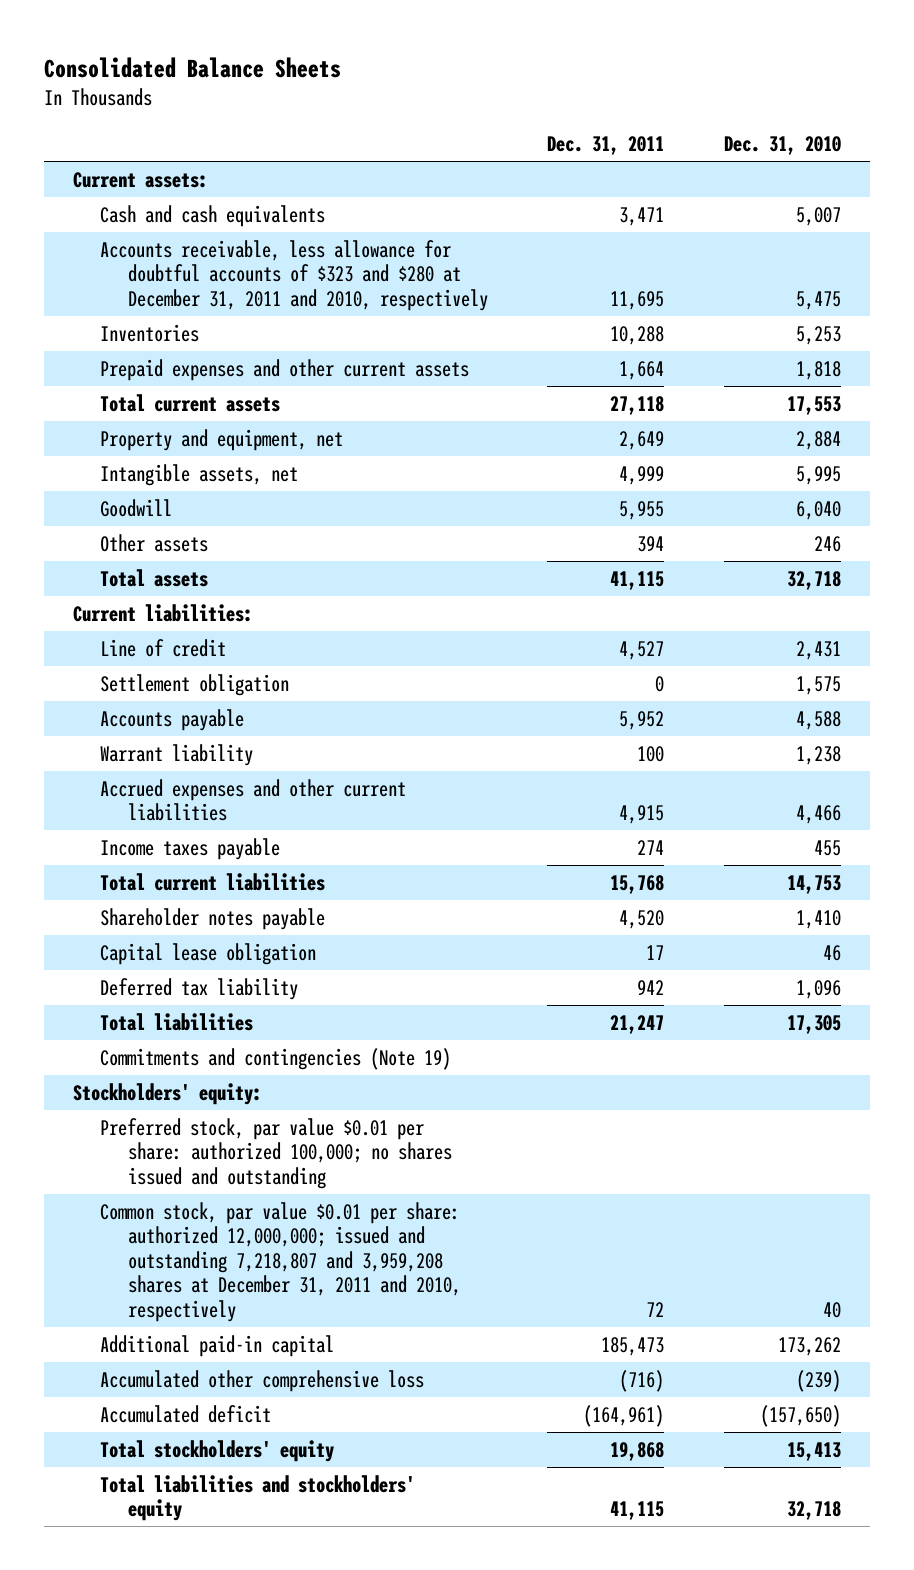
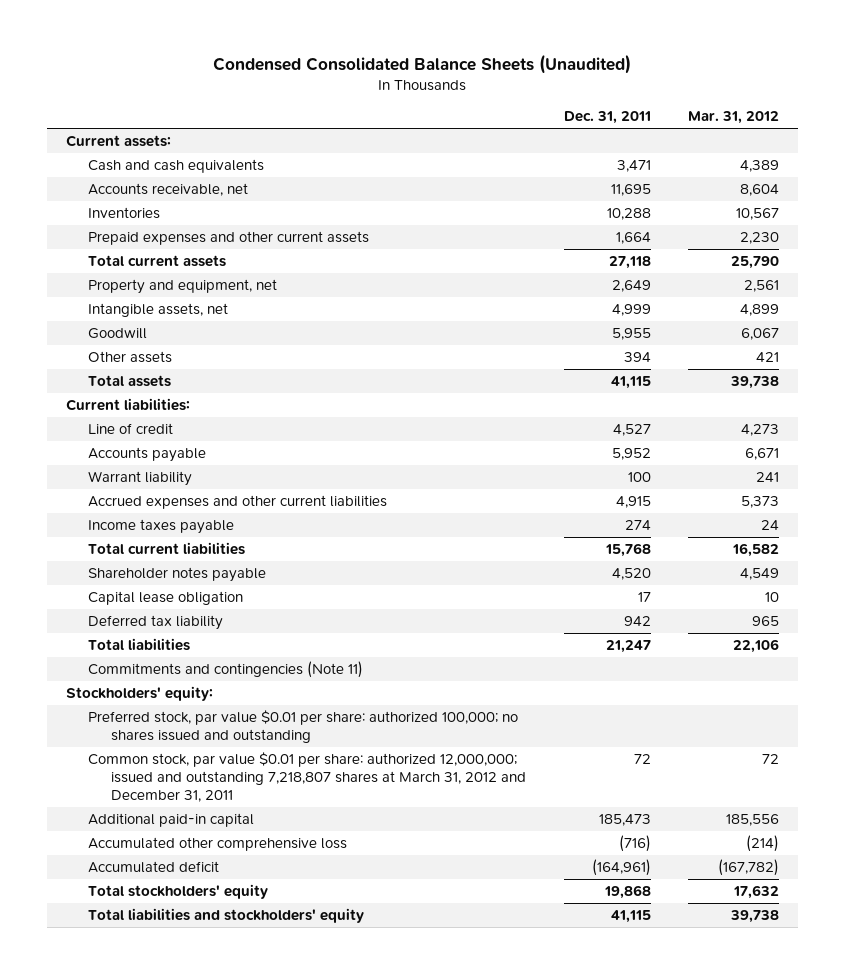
[43,56,341,78] Consolidated Balance Sheets -> [213,53,632,74] Condensed Consolidated Balance Sheets (Unaudited)
[723,136,841,156] Dec. 31, 2010 -> none
none -> [688,111,780,125] Mar. 31, 2012
[100,239,488,311] Accounts receivable, less allowance for doubtful accounts of $323 and $280 at December 31, 2011 and 2010, respectively -> [88,182,249,196] Accounts receivable, net
[100,673,290,696] Settlement obligation -> none
[100,1047,452,1070] Commitments and contingencies (Note 19) -> [88,660,364,678] Commitments and contingencies (Note 11)
[100,1201,461,1322] Common stock, par value $0.01 per share: authorized 12,000,000; issued and outstanding 7,218,807 and 3,959,208 shares at December 31, 2011 and 2010, respectively -> [88,751,526,802] Common stock, par value $0.01 per share: authorized 12,000,000; issued and outstanding 7,218,807 shares at March 31, 2012 and December 31, 2011

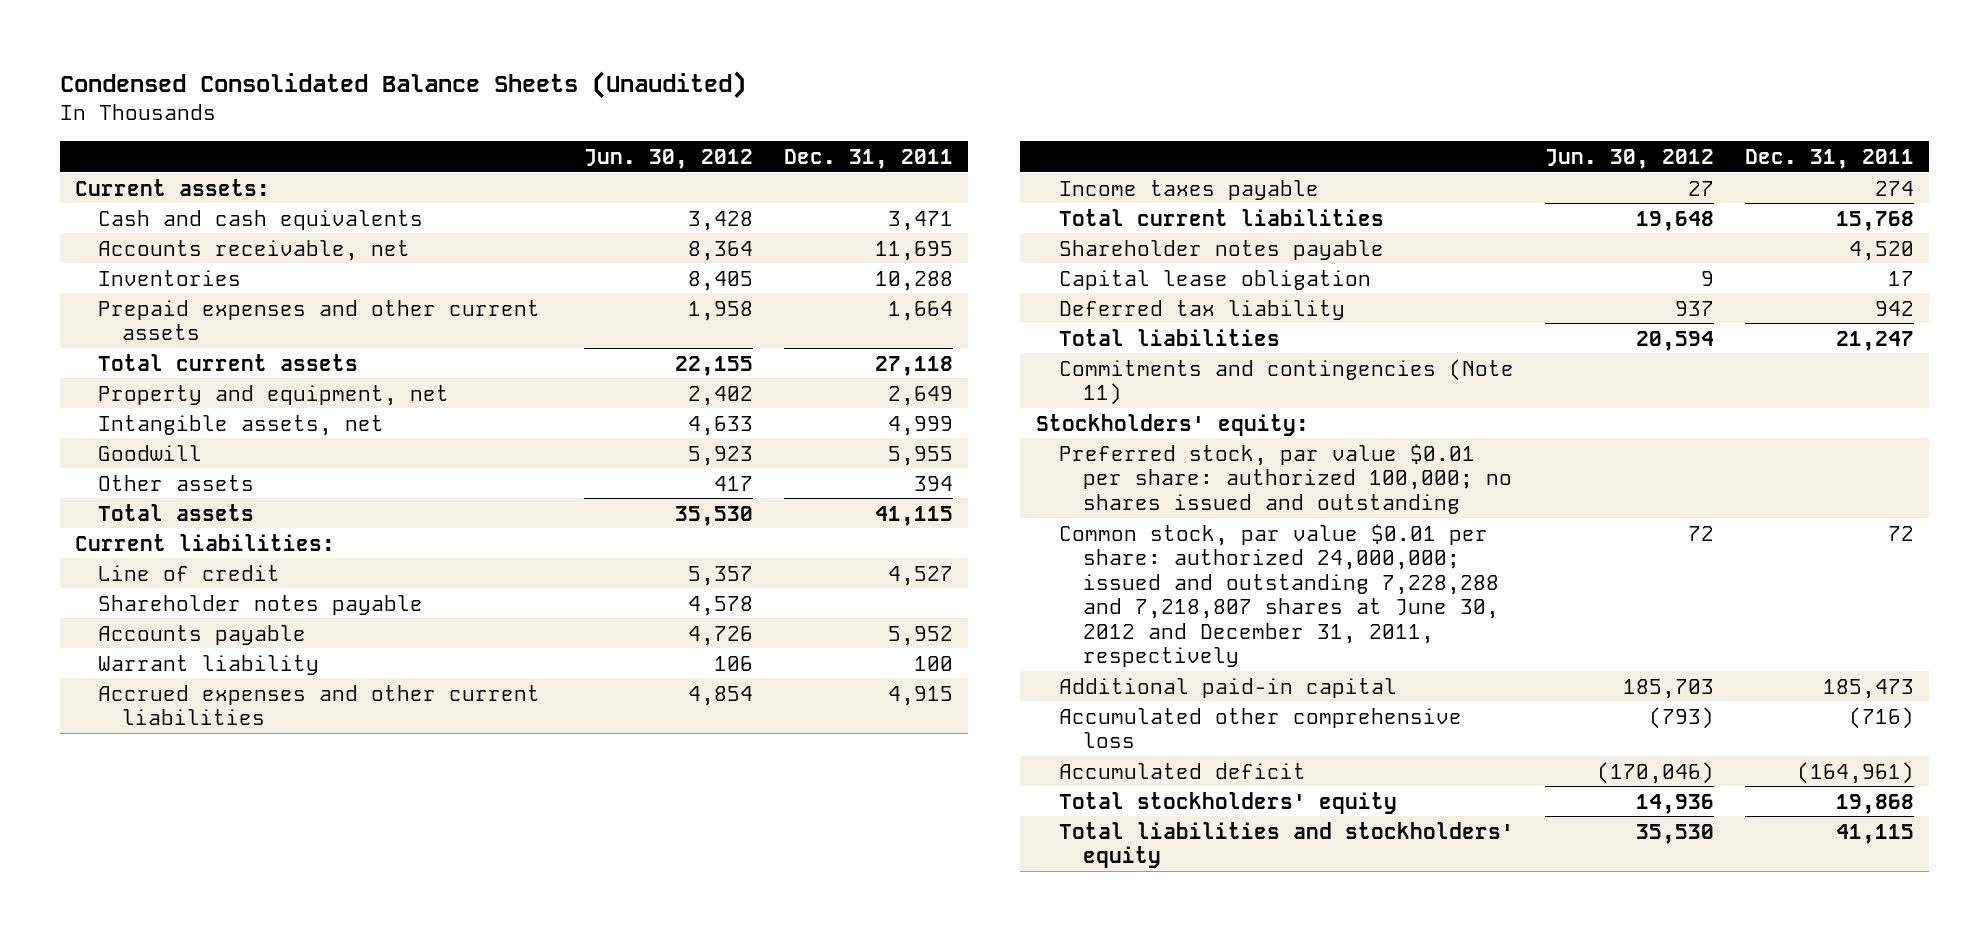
[688,111,780,125] Mar. 31, 2012 -> none
none -> [583,149,753,170] Jun. 30, 2012
none -> [98,594,424,615] Shareholder notes payable
[88,751,526,802] Common stock, par value $0.01 per share: authorized 12,000,000; issued and outstanding 7,218,807 shares at March 31, 2012 and December 31, 2011 -> [1059,523,1499,668] Common stock, par value $0.01 per share: authorized 24,000,000; issued and outstanding 7,228,288 and 7,218,807 shares at June 30, 2012 and December 31, 2011, respectively

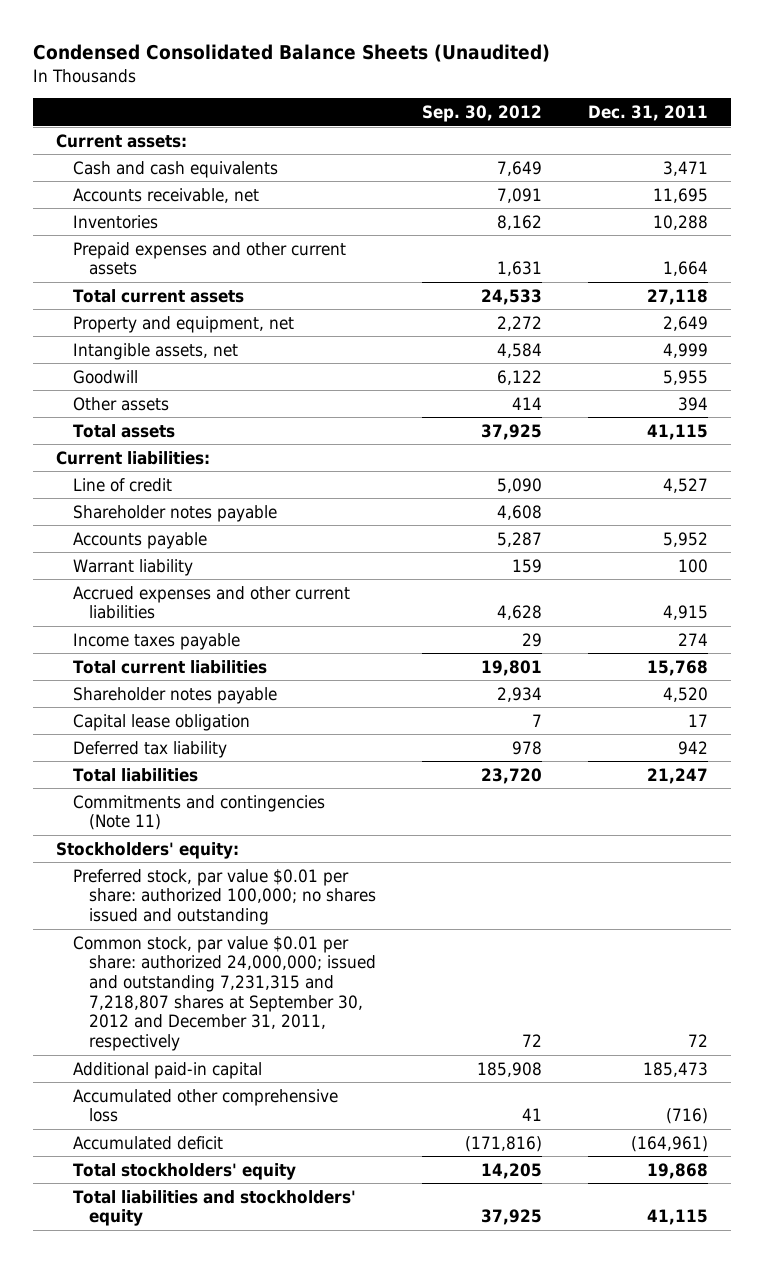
[583,149,753,170] Jun. 30, 2012 -> none
none -> [422,105,543,123] Sep. 30, 2012
[1059,523,1499,668] Common stock, par value $0.01 per share: authorized 24,000,000; issued and outstanding 7,228,288 and 7,218,807 shares at June 30, 2012 and December 31, 2011, respectively -> [72,935,377,1051] Common stock, par value $0.01 per share: authorized 24,000,000; issued and outstanding 7,231,315 and 7,218,807 shares at September 30, 2012 and December 31, 2011, respectively

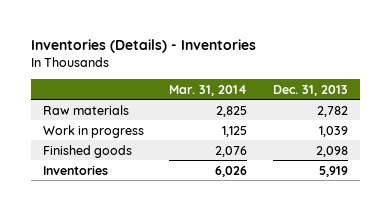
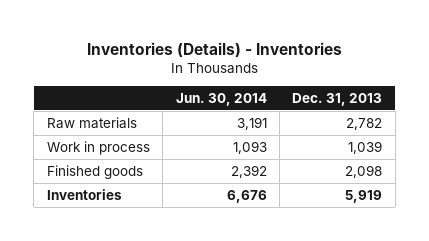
[169,84,248,96] Mar. 31, 2014 -> none
none -> [175,92,267,106] Jun. 30, 2014
[43,124,145,138] Work in progress -> [46,140,150,155] Work in process

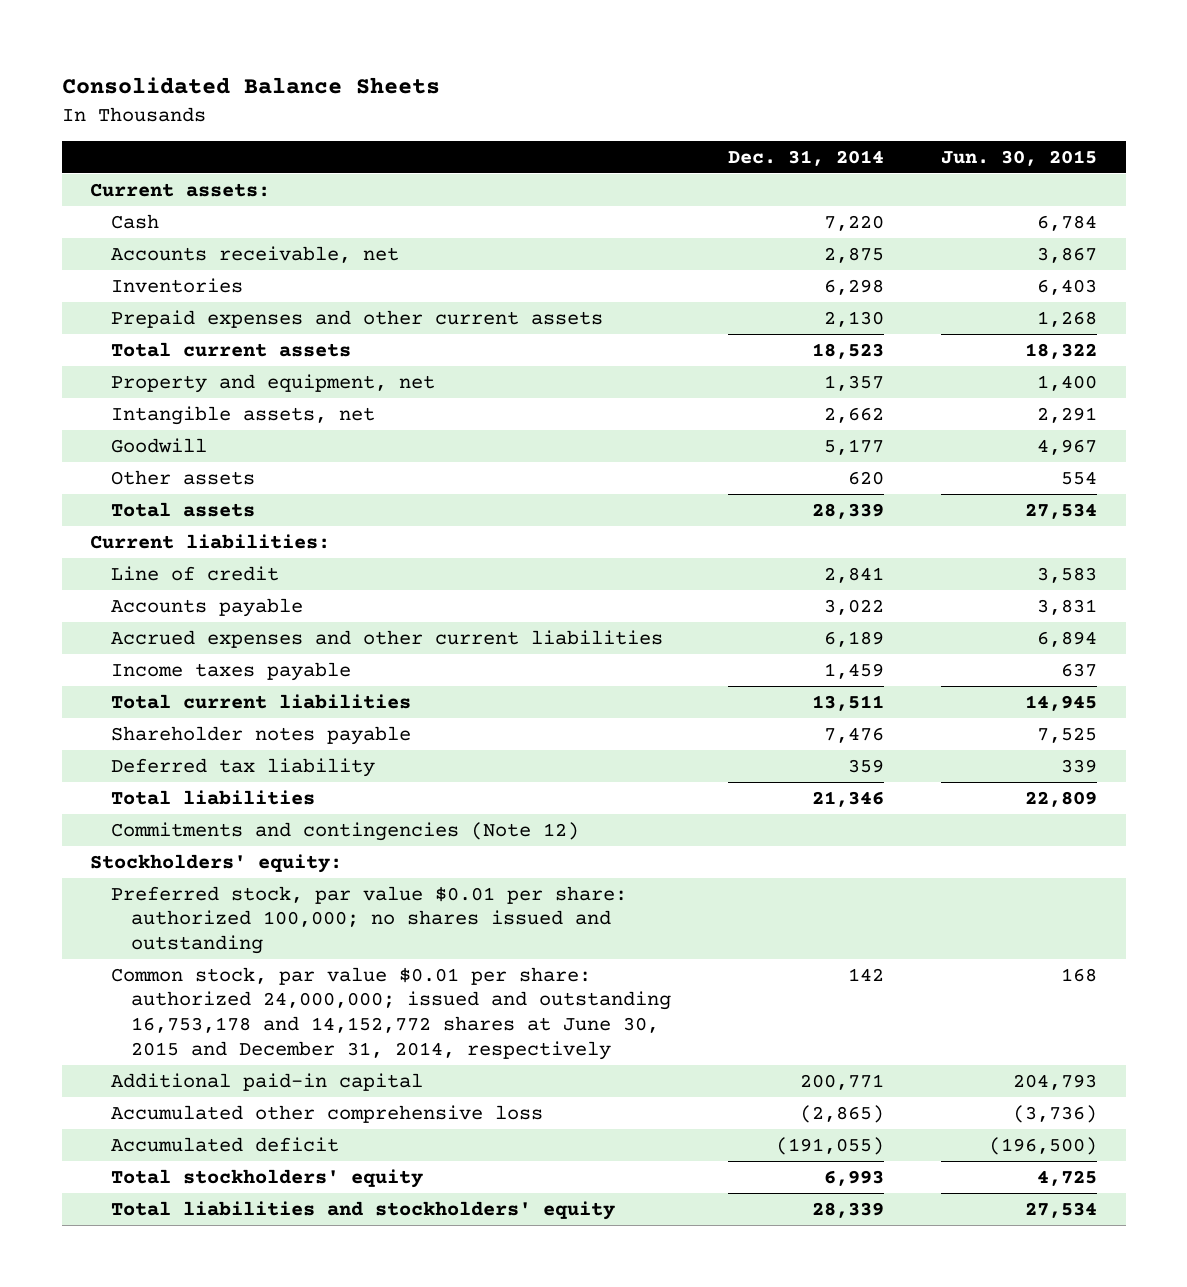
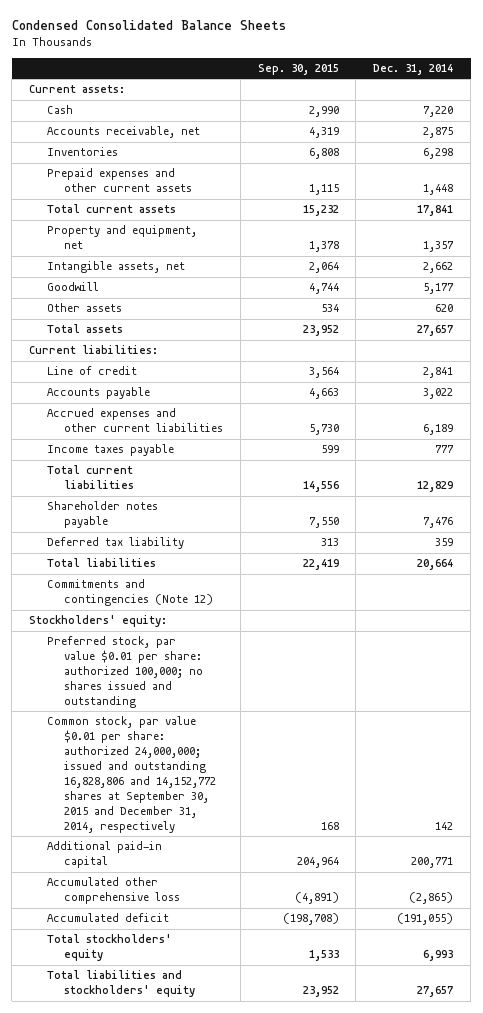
[61,77,440,95] Consolidated Balance Sheets -> [11,20,286,31] Condensed Consolidated Balance Sheets
[941,149,1098,166] Jun. 30, 2015 -> none
none -> [257,64,339,76] Sep. 30, 2015
[824,310,885,327] 2,130 -> [423,184,454,196] 1,448
[812,342,885,359] 18,523 -> [417,205,454,217] 17,841
[812,502,885,519] 28,339 -> [417,325,454,337] 27,657
[824,662,885,679] 1,459 -> [435,445,455,454] 777
[812,694,885,711] 13,511 -> [417,481,454,493] 12,829
[812,790,885,807] 21,346 -> [417,559,454,571] 20,664
[110,966,672,1060] Common stock, par value $0.01 per share: authorized 24,000,000; issued and outstanding 16,753,178 and 14,152,772 shares at June 30, 2015 and December 31, 2014, respectively -> [46,716,216,833] Common stock, par value $0.01 per share: authorized 24,000,000; issued and outstanding 16,828,806 and 14,152,772 shares at September 30, 2015 and December 31, 2014, respectively
[812,1201,885,1218] 28,339 -> [417,986,454,998] 27,657

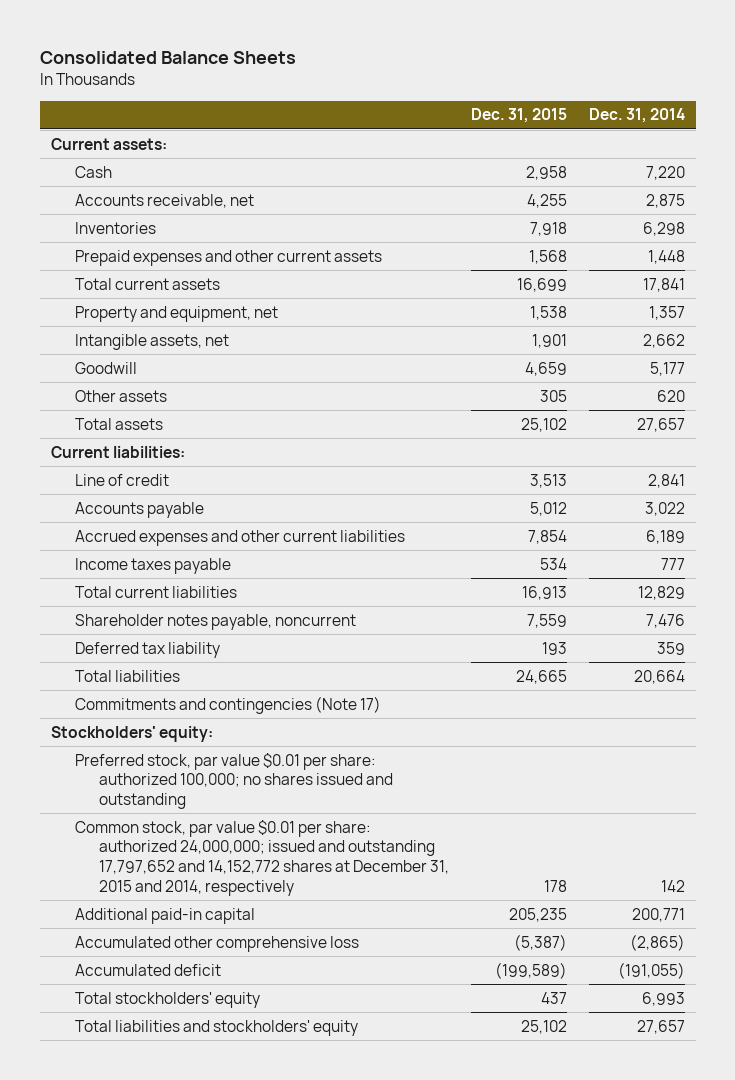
[11,20,286,31] Condensed Consolidated Balance Sheets -> [39,51,296,65] Consolidated Balance Sheets
[257,64,339,76] Sep. 30, 2015 -> none
none -> [470,108,567,124] Dec. 31, 2015
[46,501,158,529] Shareholder notes payable -> [74,613,356,630] Shareholder notes payable, noncurrent
[46,579,213,607] Commitments and contingencies (Note 12) -> [74,695,381,714] Commitments and contingencies (Note 17)
[46,716,216,833] Common stock, par value $0.01 per share: authorized 24,000,000; issued and outstanding 16,828,806 and 14,152,772 shares at September 30, 2015 and December 31, 2014, respectively -> [74,819,450,896] Common stock, par value $0.01 per share: authorized 24,000,000; issued and outstanding 17,797,652 and 14,152,772 shares at December 31, 2015 and 2014, respectively

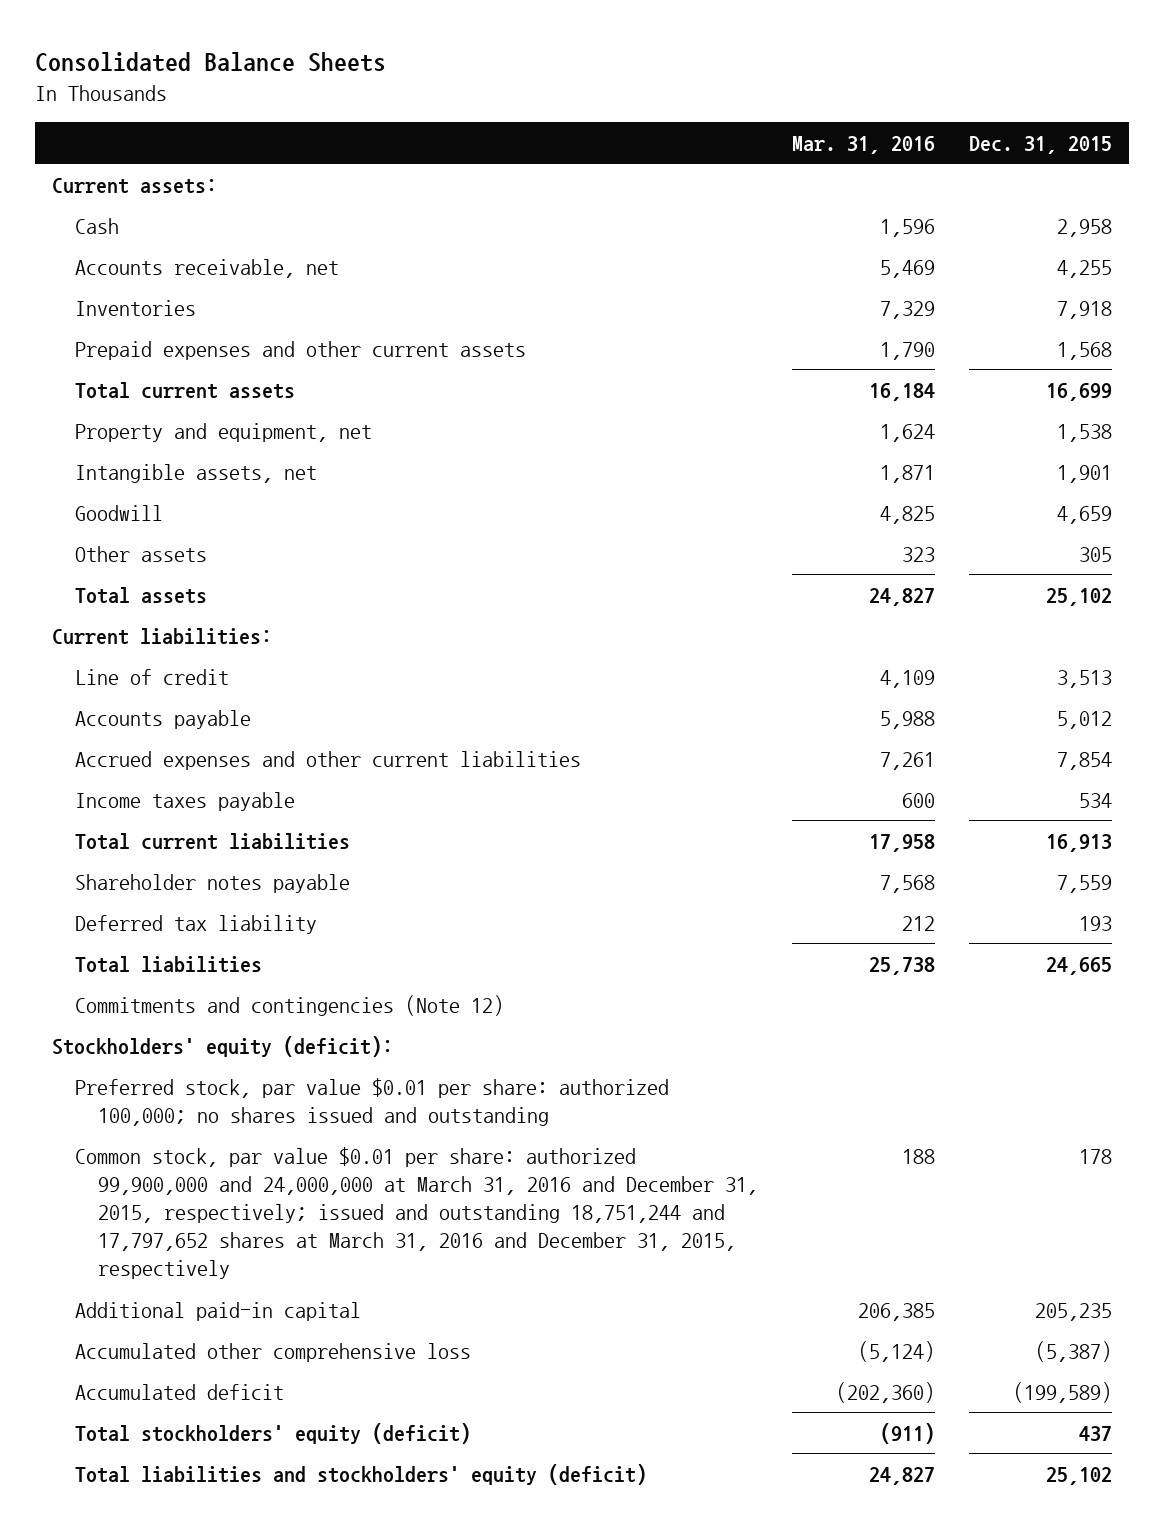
[588,108,685,124] Dec. 31, 2014 -> none
none -> [792,135,936,154] Mar. 31, 2016
[74,613,356,630] Shareholder notes payable, noncurrent -> [75,873,351,893] Shareholder notes payable
[74,695,381,714] Commitments and contingencies (Note 17) -> [75,994,505,1016] Commitments and contingencies (Note 12)
[50,725,213,742] Stockholders' equity: -> [52,1035,394,1057] Stockholders' equity (deficit):
[74,819,450,896] Common stock, par value $0.01 per share: authorized 24,000,000; issued and outstanding 17,797,652 and 14,152,772 shares at December 31, 2015 and 2014, respectively -> [75,1146,758,1280] Common stock, par value $0.01 per share: authorized 99,900,000 and 24,000,000 at March 31, 2016 and December 31, 2015, respectively; issued and outstanding 18,751,244 and 17,797,652 shares at March 31, 2016 and December 31, 2015, respectively
[74,991,260,1008] Total stockholders' equity -> [75,1422,472,1444] Total stockholders' equity (deficit)
[74,1019,358,1036] Total liabilities and stockholders' equity -> [75,1463,648,1485] Total liabilities and stockholders' equity (deficit)

